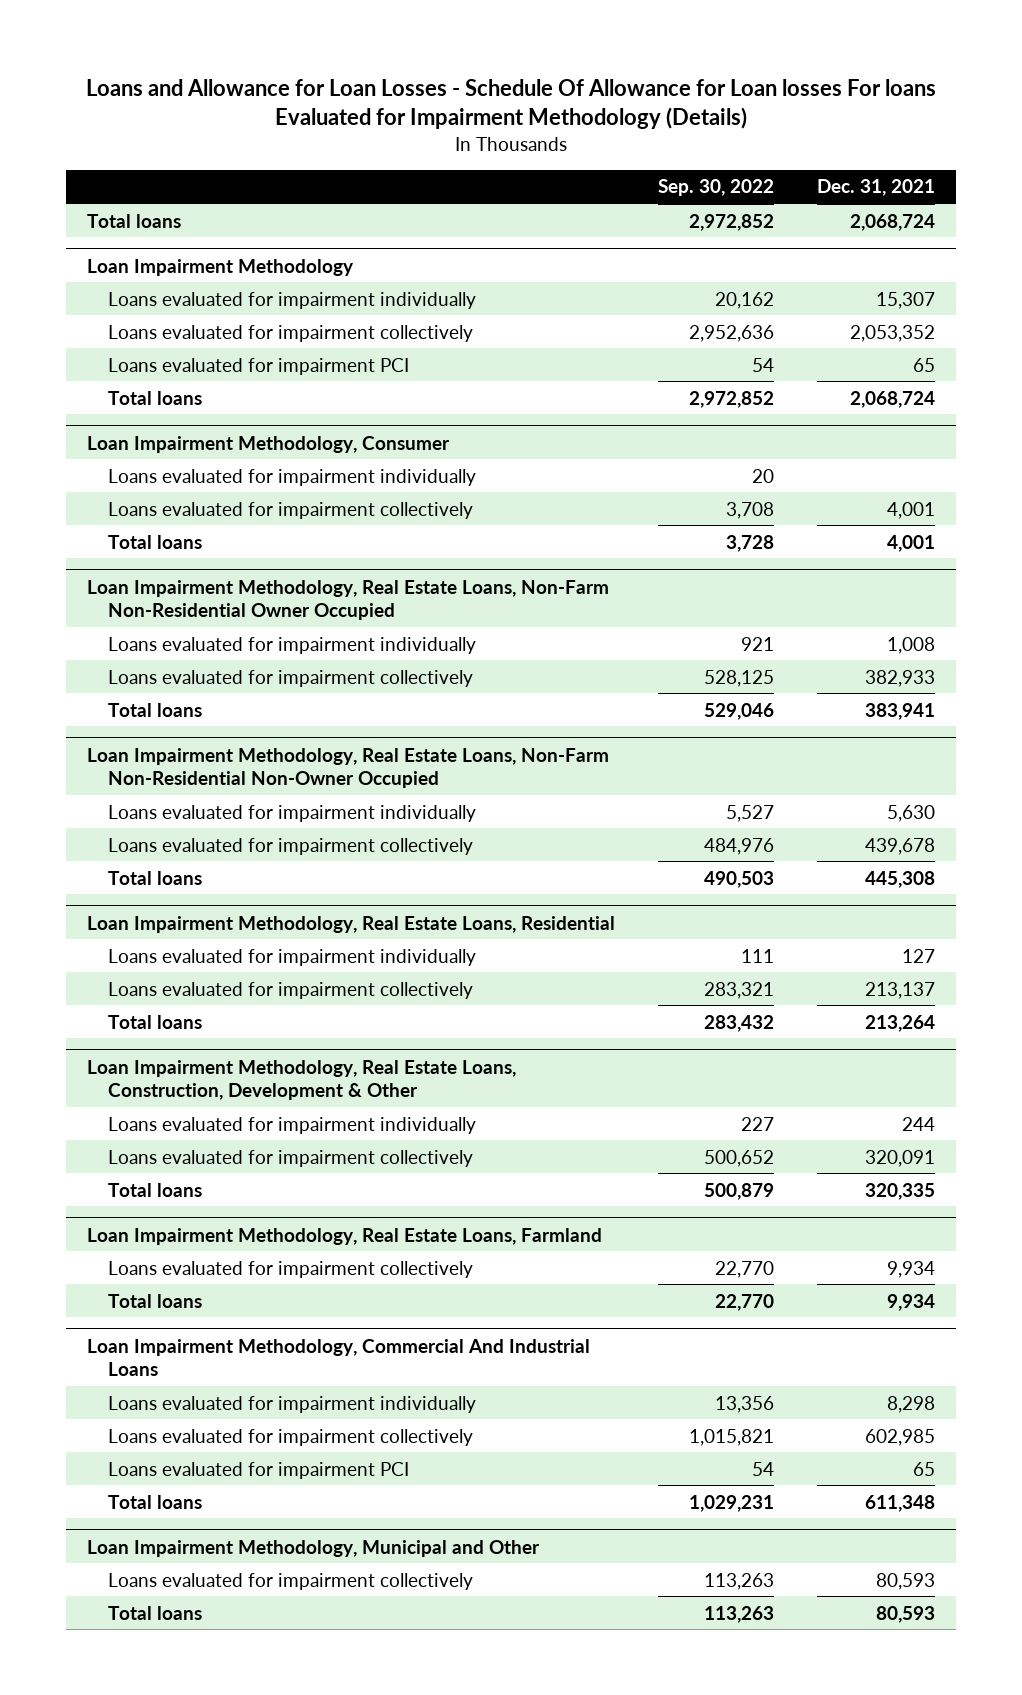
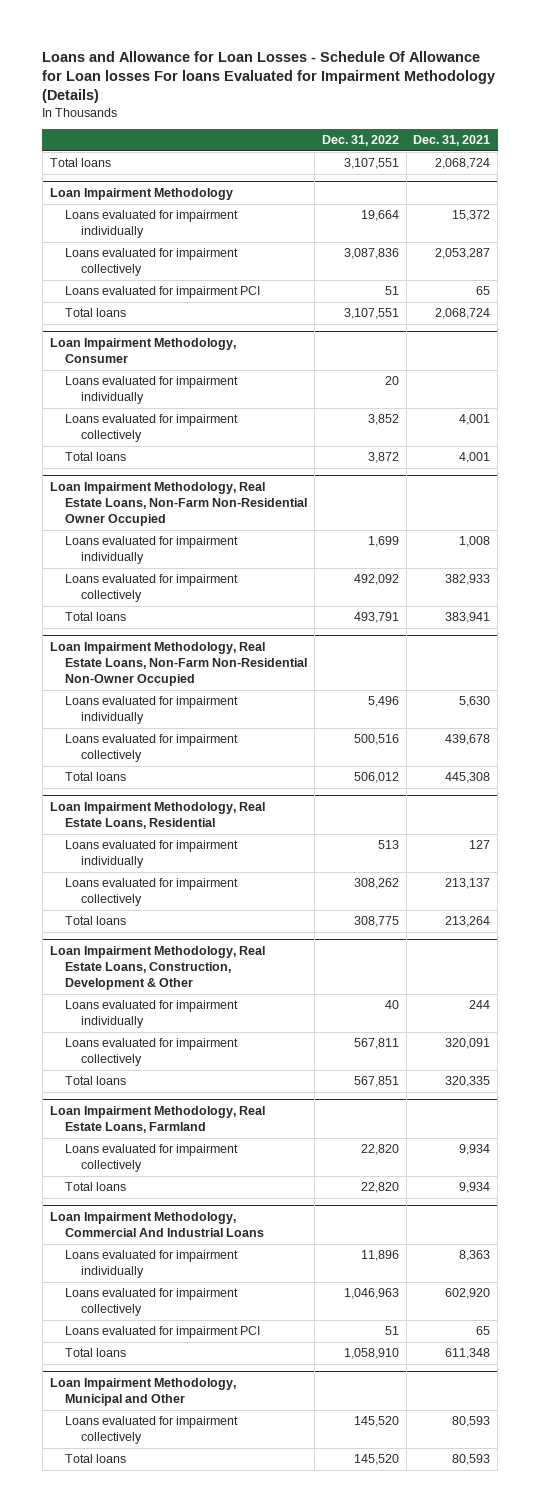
[658,179,775,197] Sep. 30, 2022 -> none
none -> [321,135,399,147] Dec. 31, 2022
[875,291,935,309] 15,307 -> [452,210,491,222] 15,372
[849,324,935,342] 2,053,352 -> [435,248,491,260] 2,053,287
[886,1395,935,1413] 8,298 -> [459,1250,491,1262] 8,363
[864,1428,935,1446] 602,985 -> [445,1288,491,1300] 602,920

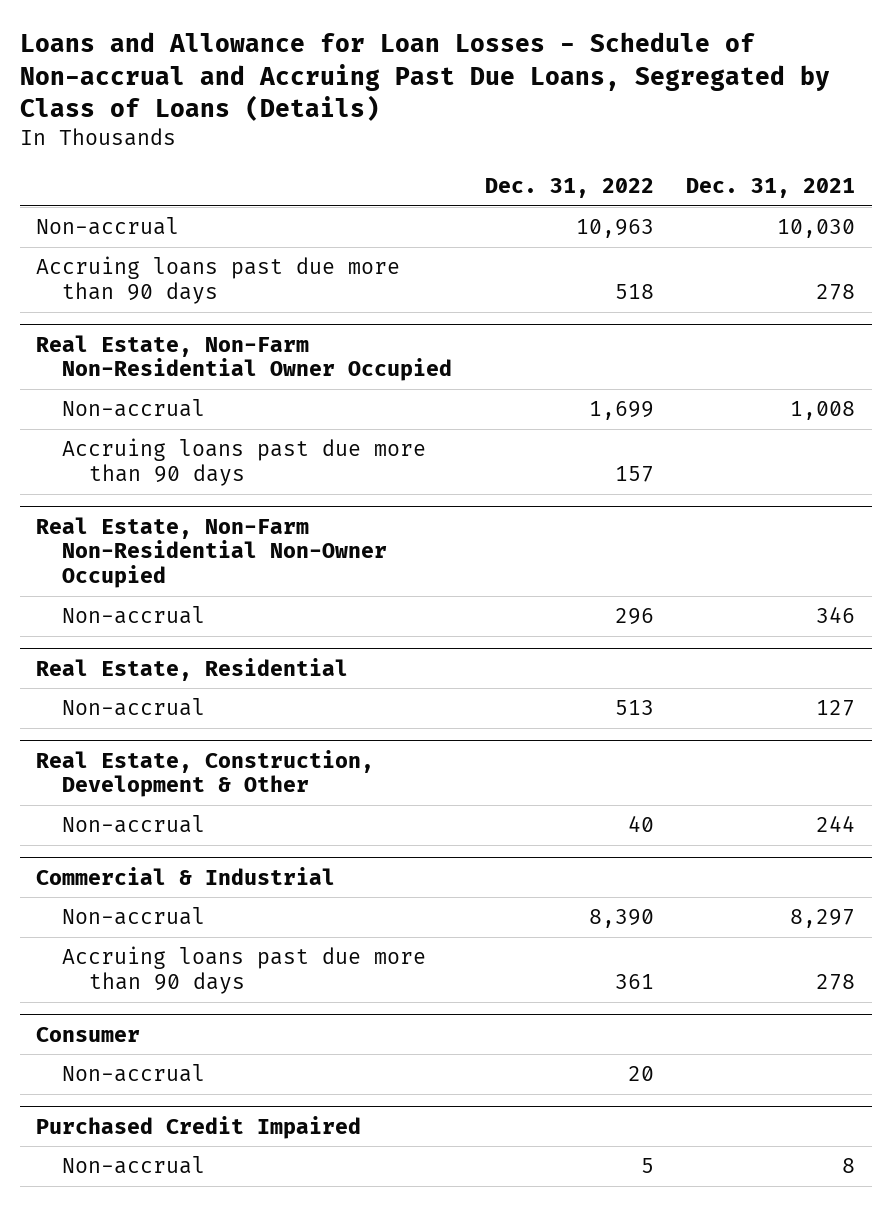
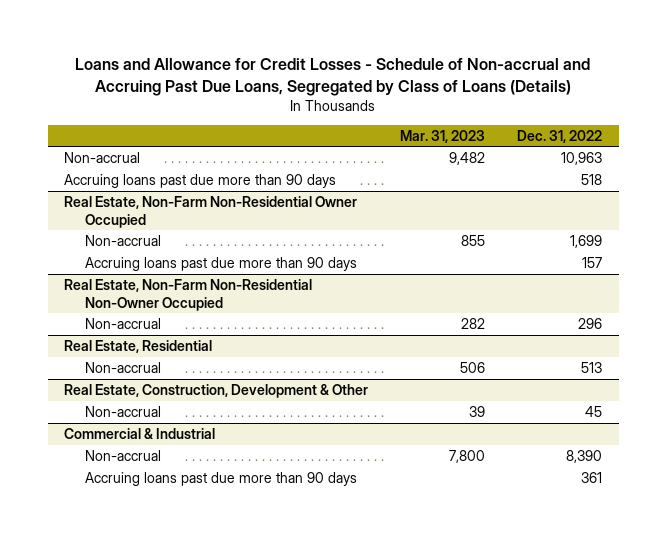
[20,32,831,121] Loans and Allowance for Loan Losses - Schedule of Non-accrual and Accruing Past Due Loans, Segregated by Class of Loans (Details) -> [75,57,591,96] Loans and Allowance for Credit Losses - Schedule of Non-accrual and Accruing Past Due Loans, Segregated by Class of Loans (Details)
[686,178,856,199] Dec. 31, 2021 -> none
none -> [400,129,486,143] Mar. 31, 2023
[627,815,654,833] 40 -> [585,405,603,417] 45
[36,1026,141,1042] Consumer -> none
[62,1064,206,1083] Non-accrual -> none
[36,1115,362,1139] Purchased Credit Impaired -> none
[62,1156,206,1175] Non-accrual -> none

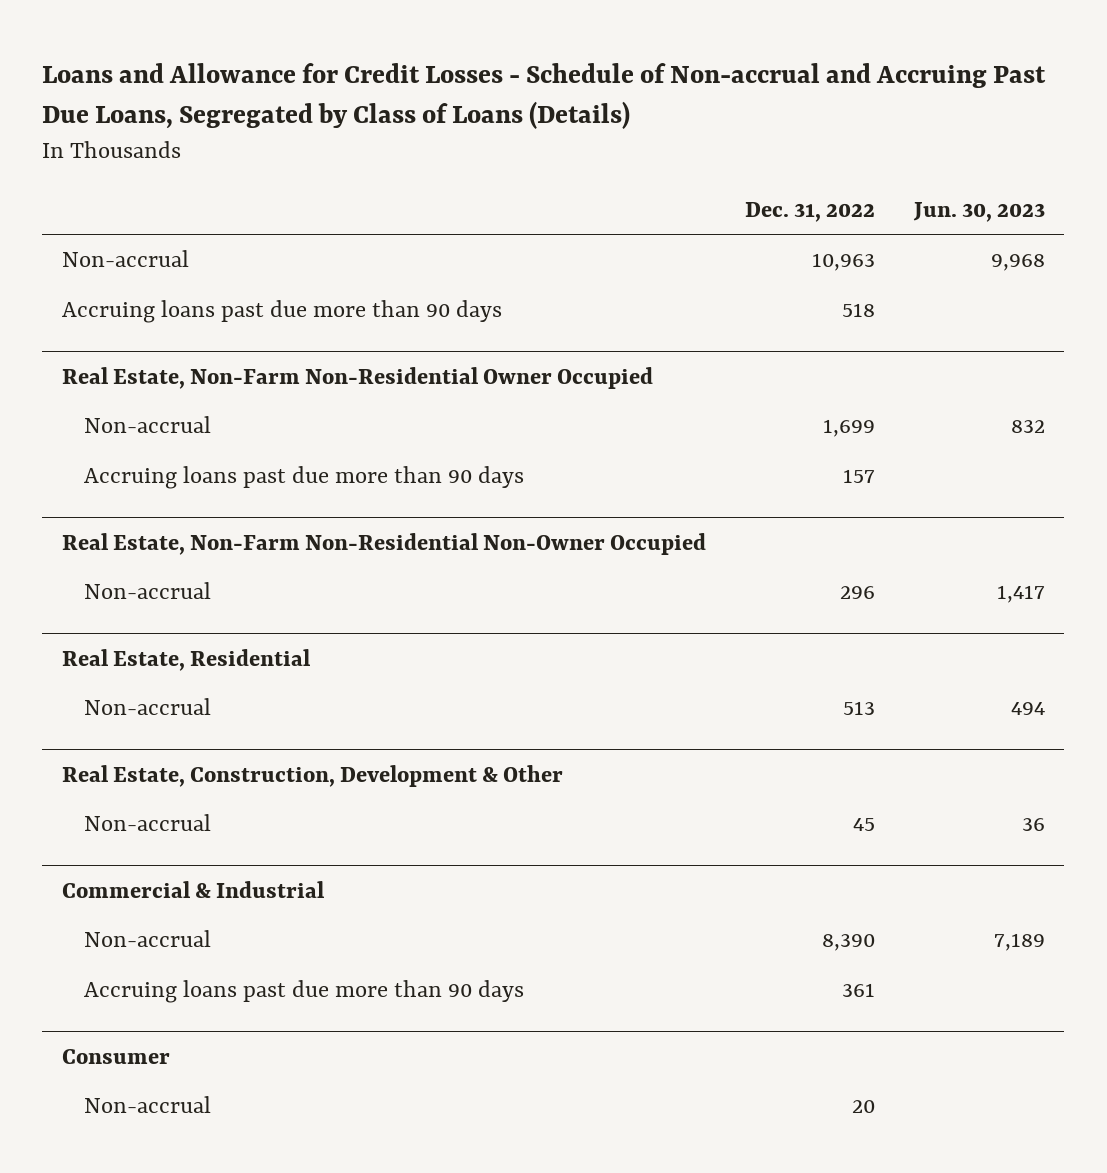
[400,129,486,143] Mar. 31, 2023 -> none
none -> [912,201,1045,222] Jun. 30, 2023
none -> [61,1048,170,1064] Consumer
none -> [84,1096,212,1114] Non-accrual

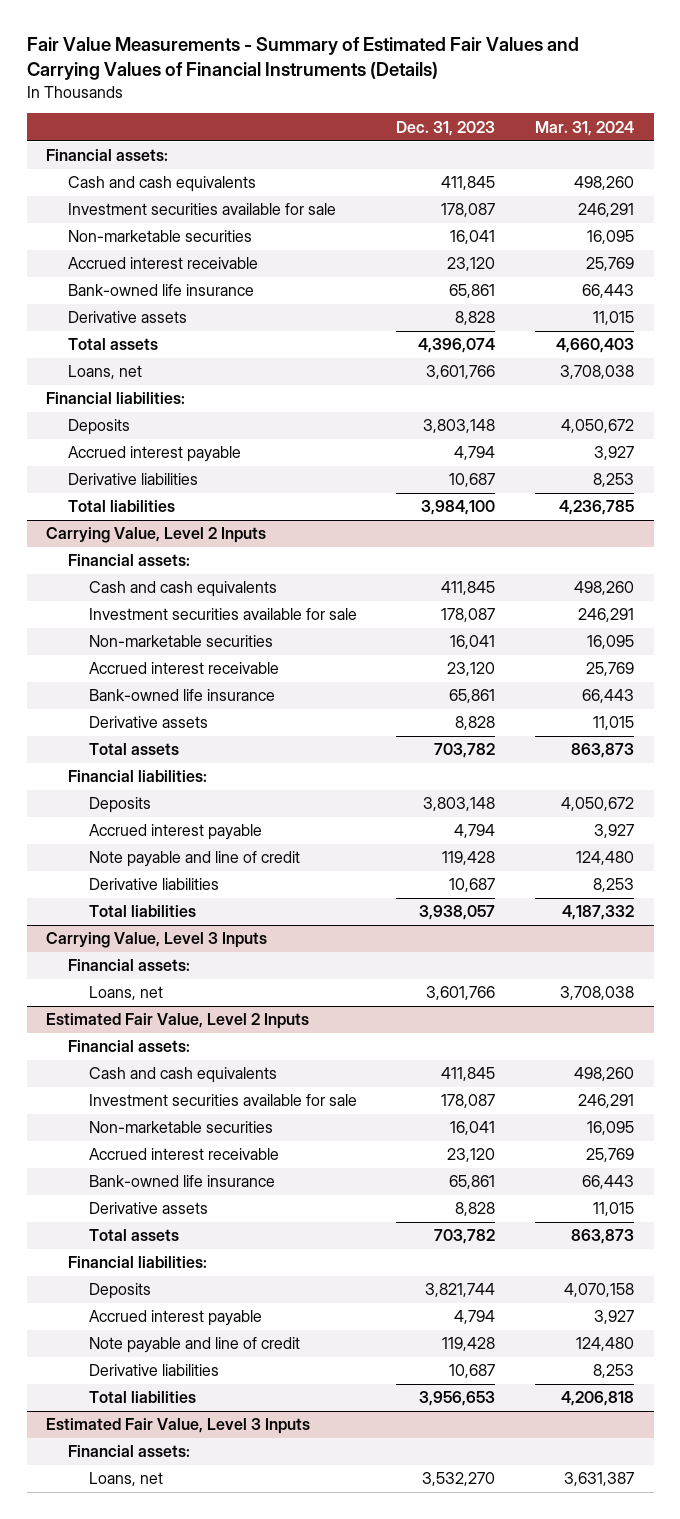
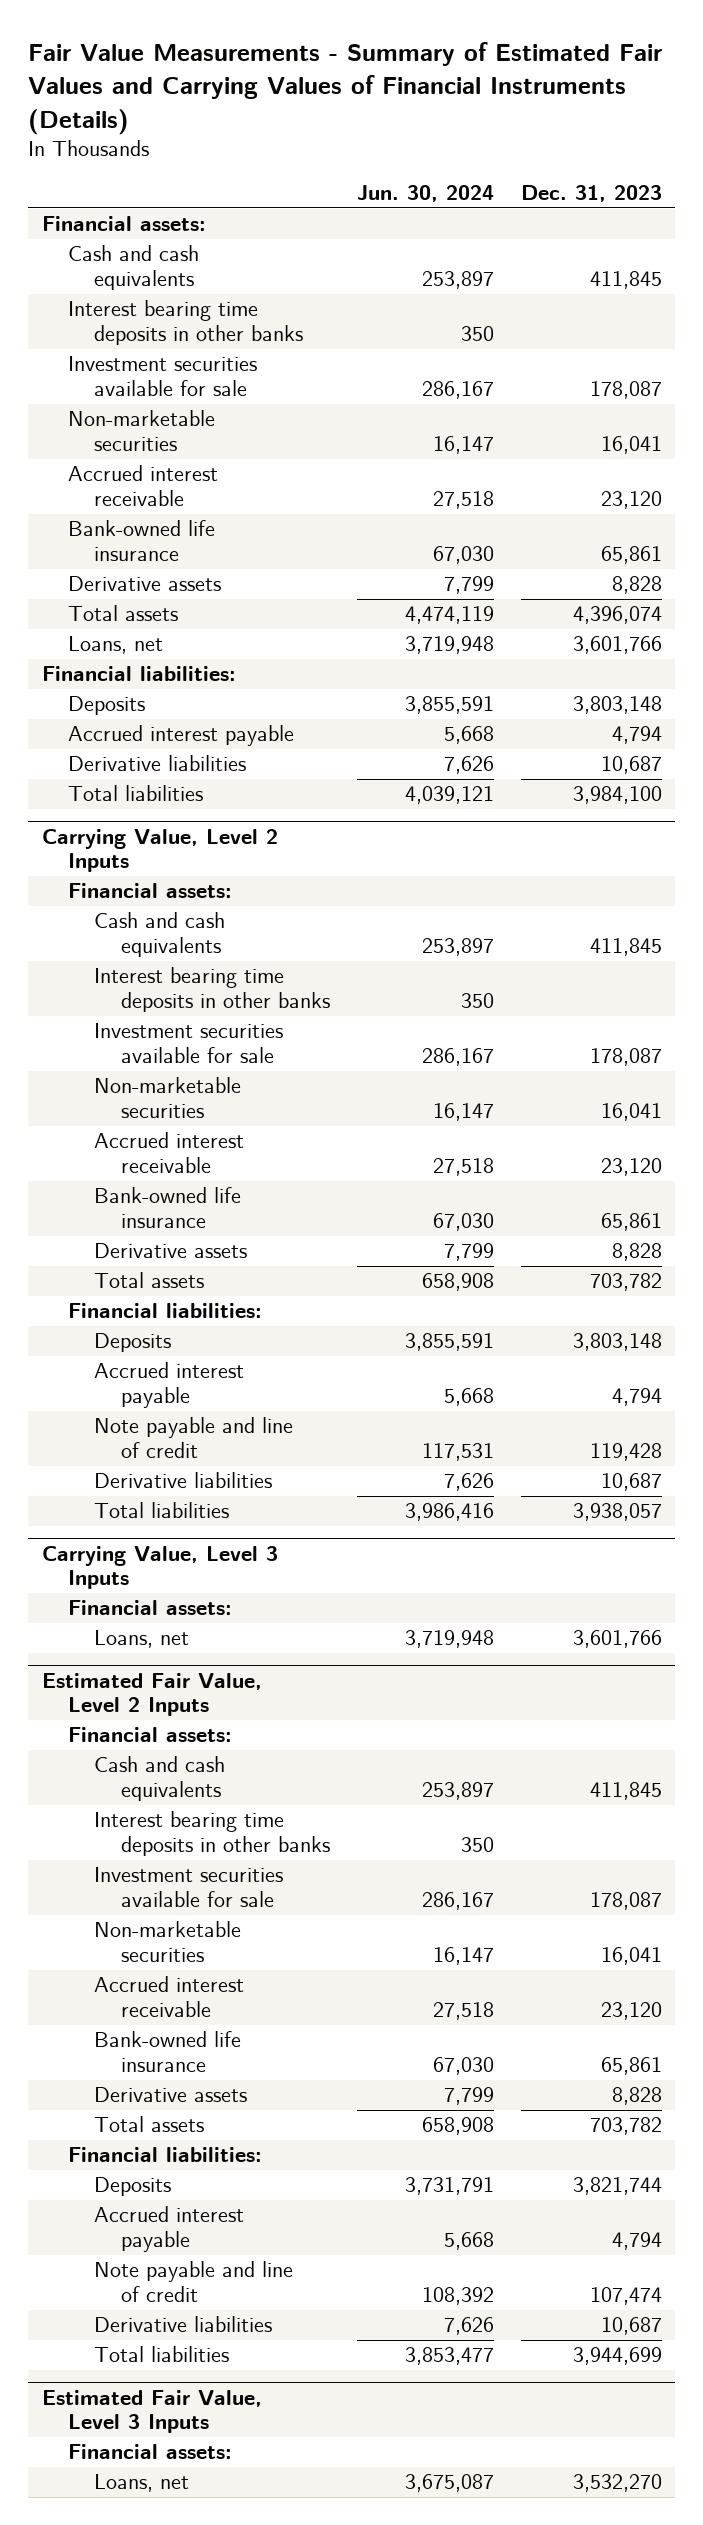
[535,120,635,136] Mar. 31, 2024 -> none
none -> [356,185,494,203] Jun. 30, 2024
none -> [68,300,304,346] Interest bearing time deposits in other banks
none -> [94,967,330,1013] Interest bearing time deposits in other banks
none -> [94,1811,330,1857] Interest bearing time deposits in other banks
[442,1337,496,1352] 119,428 -> [589,2287,662,2306] 107,474
[419,1391,496,1407] 3,956,653 -> [572,2347,662,2366] 3,944,699

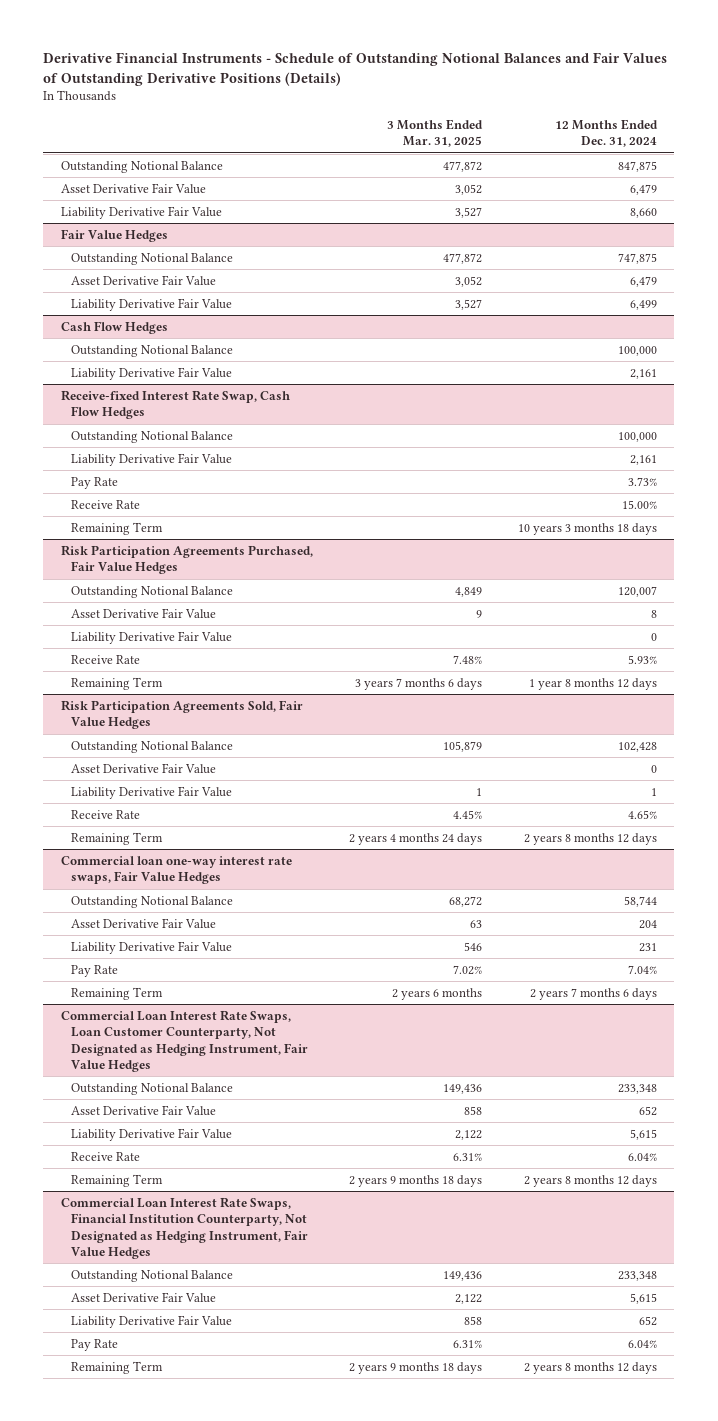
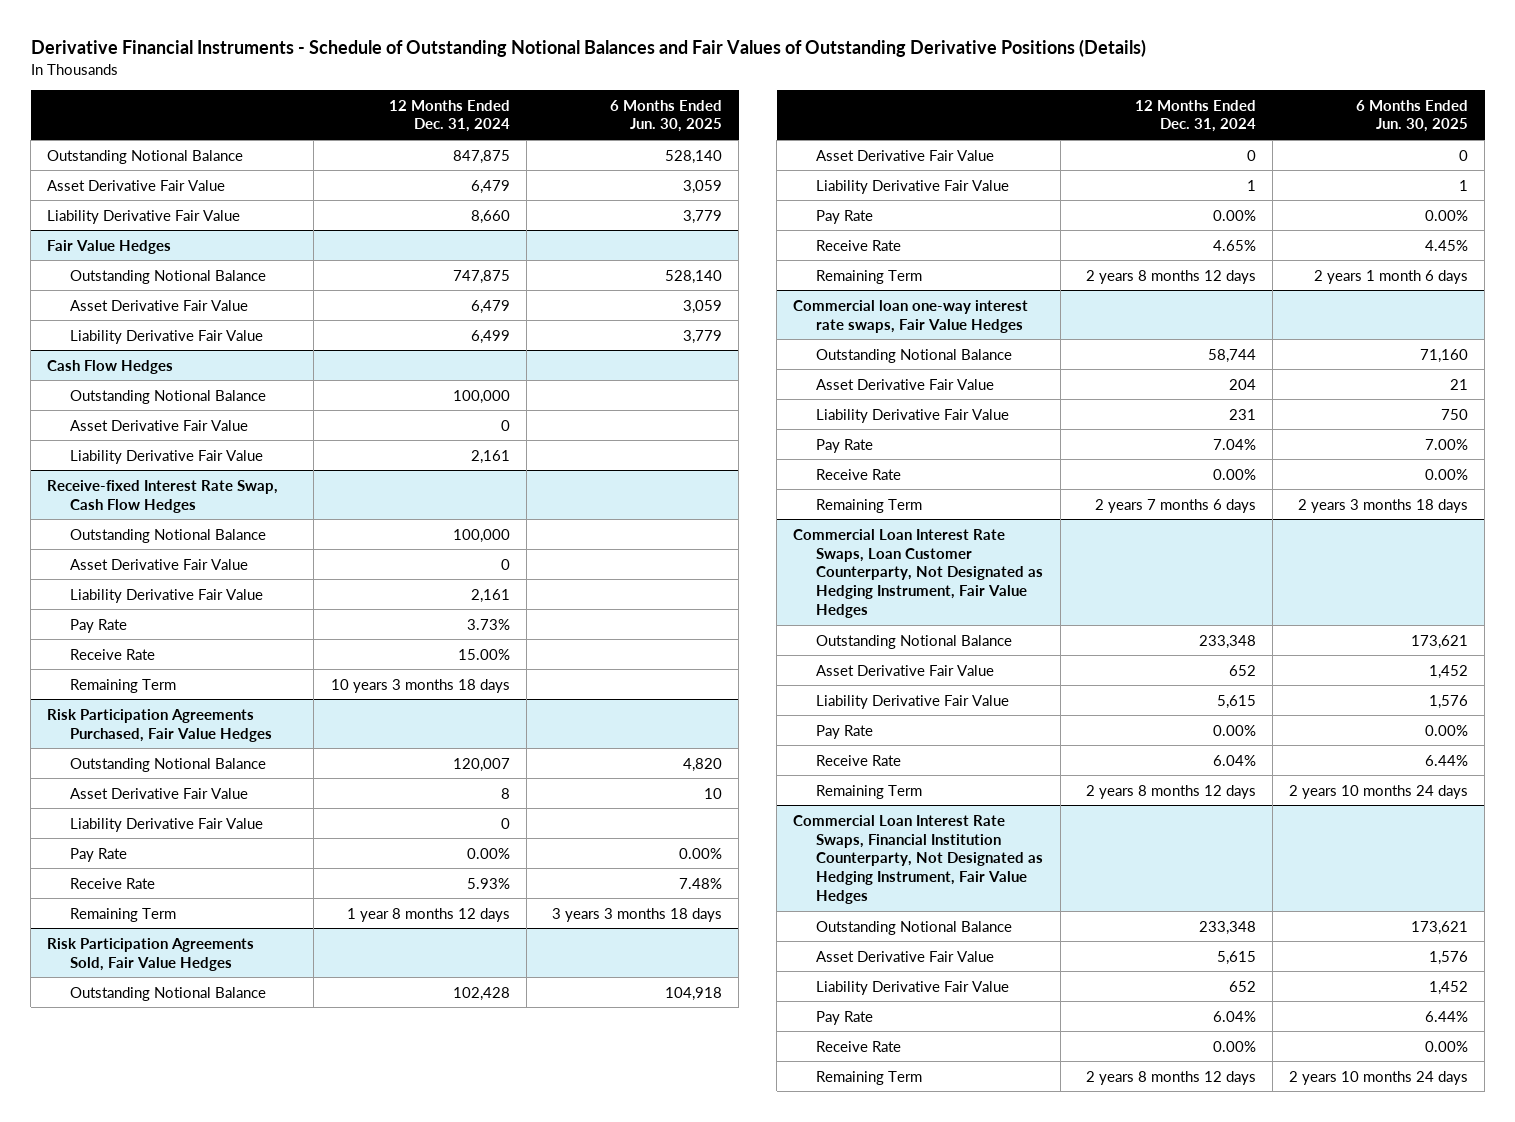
[386,118,483,148] 3 Months Ended Mar. 31, 2025 -> none
none -> [609,99,722,133] 6 Months Ended Jun. 30, 2025
none -> [70,419,249,431] Asset Derivative Fair Value
none -> [70,558,249,570] Asset Derivative Fair Value
none -> [70,847,128,862] Pay Rate
none -> [816,209,874,224] Pay Rate
none -> [816,468,902,480] Receive Rate
none -> [816,724,874,739] Pay Rate
none -> [816,1040,902,1052] Receive Rate

